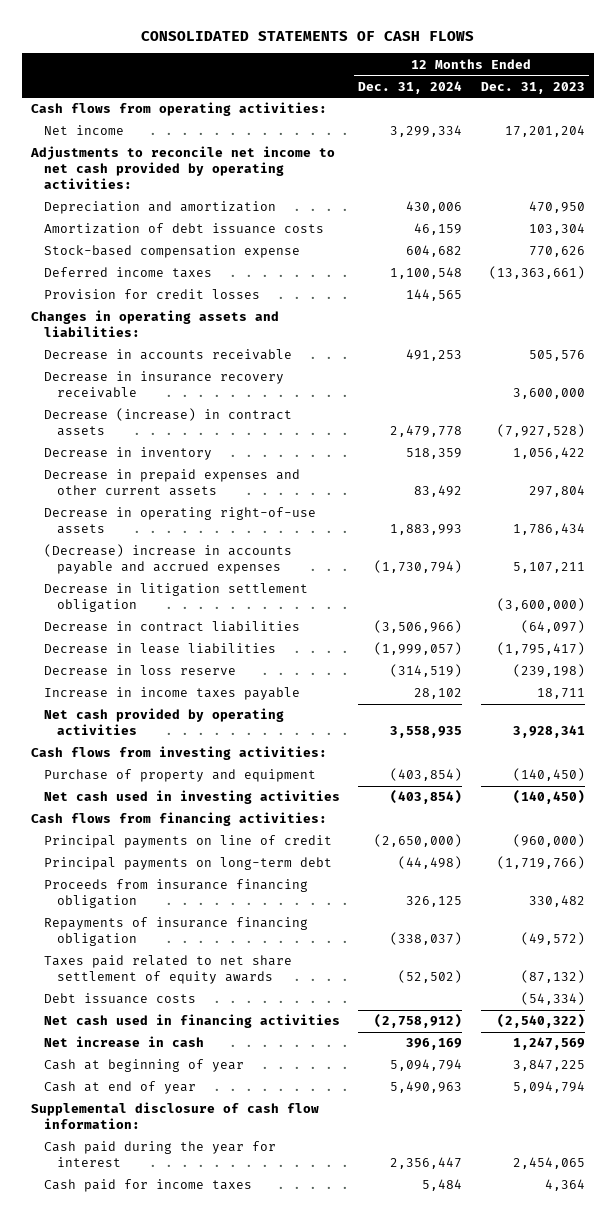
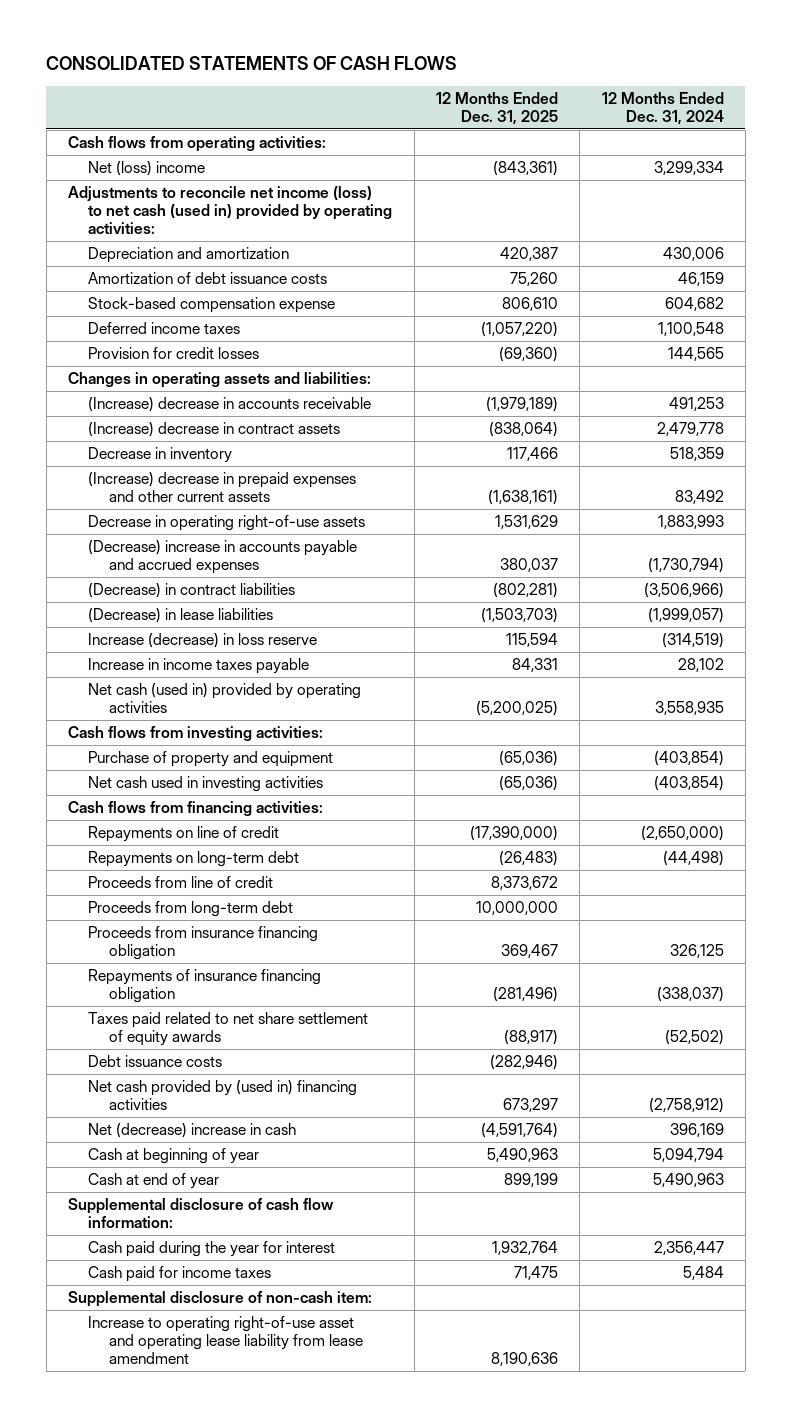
[480,81,585,94] Dec. 31, 2023 -> none
none -> [435,91,558,125] 12 Months Ended Dec. 31, 2025
[43,125,124,136] Net income -> [88,161,206,177] Net (loss) income
[29,146,335,189] Adjustments to reconcile net income to net cash provided by operating activities: -> [67,186,393,235] Adjustments to reconcile net income (loss) to net cash (used in) provided by operating activities:
[43,371,284,399] Decrease in insurance recovery receivable -> none
[43,349,292,361] Decrease in accounts receivable -> [88,397,372,413] (Increase) decrease in accounts receivable
[43,408,292,437] Decrease (increase) in contract assets -> [88,422,341,438] (Increase) decrease in contract assets
[43,469,300,497] Decrease in prepaid expenses and other current assets -> [88,472,357,503] (Increase) decrease in prepaid expenses and other current assets
[43,583,308,613] Decrease in litigation settlement obligation -> none
[43,621,300,633] Decrease in contract liabilities -> [88,583,296,599] (Decrease) in contract liabilities
[43,643,276,655] Decrease in lease liabilities -> [88,608,274,624] (Decrease) in lease liabilities
[43,665,236,677] Decrease in loss reserve -> [88,633,318,649] Increase (decrease) in loss reserve
[43,708,284,736] Net cash provided by operating activities -> [88,683,362,714] Net cash (used in) provided by operating activities
[43,835,332,849] Principal payments on line of credit -> [88,826,280,843] Repayments on line of credit
[43,857,332,871] Principal payments on long-term debt -> [88,851,300,868] Repayments on long-term debt
none -> [88,876,274,889] Proceeds from line of credit
none -> [88,901,294,918] Proceeds from long-term debt
[43,1014,340,1029] Net cash used in financing activities -> [88,1080,358,1111] Net cash provided by (used in) financing activities
[43,1036,204,1048] Net increase in cash -> [88,1123,297,1139] Net (decrease) increase in cash
none -> [67,1291,372,1308] Supplemental disclosure of non-cash item:
none -> [88,1316,363,1365] Increase to operating right-of-use asset and operating lease liability from lease amendment

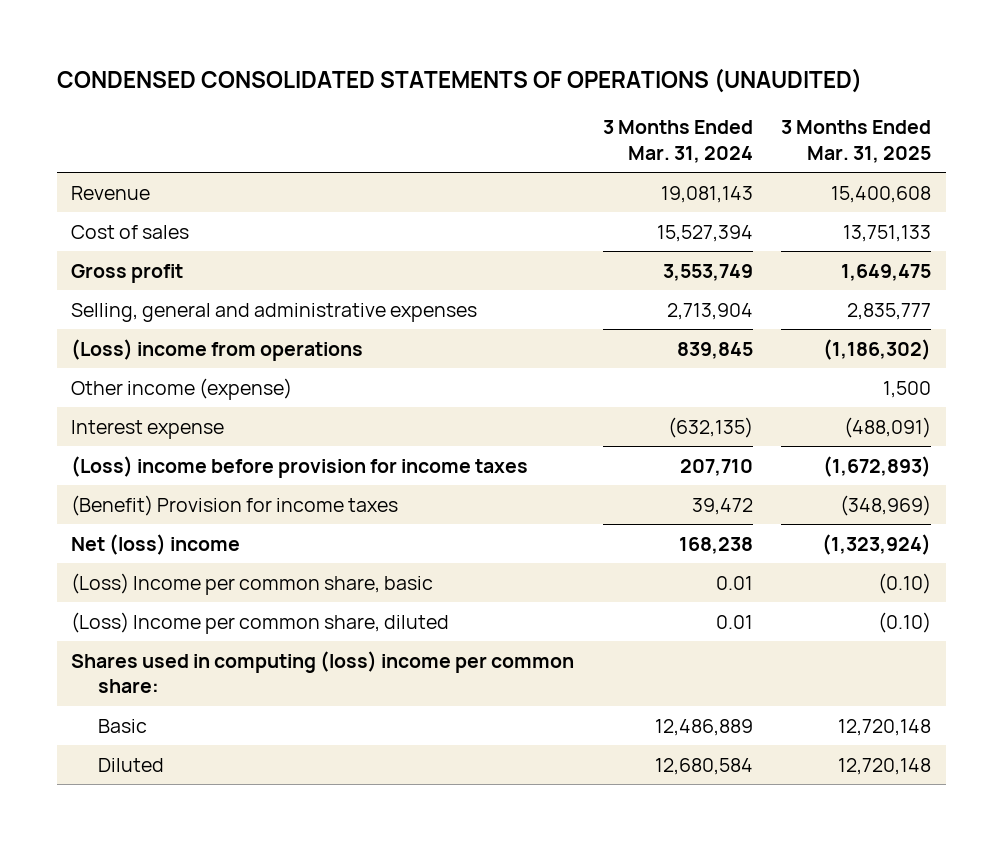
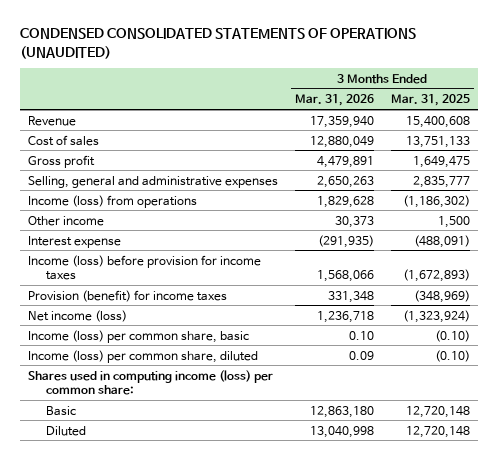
[602,120,753,163] 3 Months Ended Mar. 31, 2024 -> none
none -> [294,94,374,107] Mar. 31, 2026
[71,338,364,361] (Loss) income from operations -> [28,194,198,208] Income (loss) from operations
[71,377,293,400] Other income (expense) -> [28,215,105,226] Other income
[71,455,529,478] (Loss) income before provision for income taxes -> [28,254,262,281] Income (loss) before provision for income taxes
[71,494,399,516] (Benefit) Provision for income taxes -> [28,289,228,302] Provision (benefit) for income taxes
[71,533,241,555] Net (loss) income -> [28,309,128,322] Net income (loss)
[71,572,434,595] (Loss) Income per common share, basic -> [28,329,250,343] Income (loss) per common share, basic
[71,611,450,634] (Loss) Income per common share, diluted -> [28,349,259,363] Income (loss) per common share, diluted
[71,650,575,694] Shares used in computing (loss) income per common share: -> [28,369,274,396] Shares used in computing income (loss) per common share:

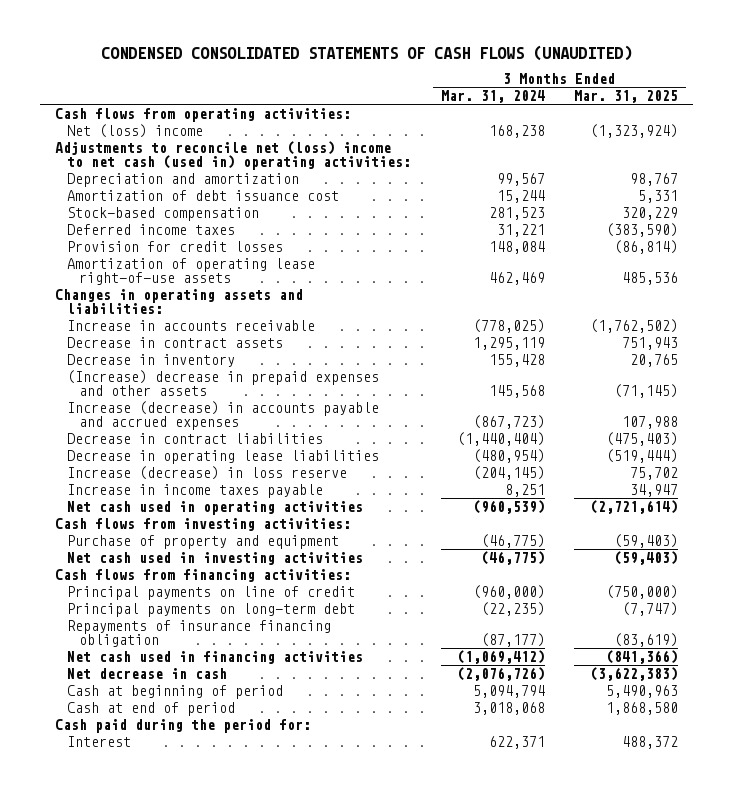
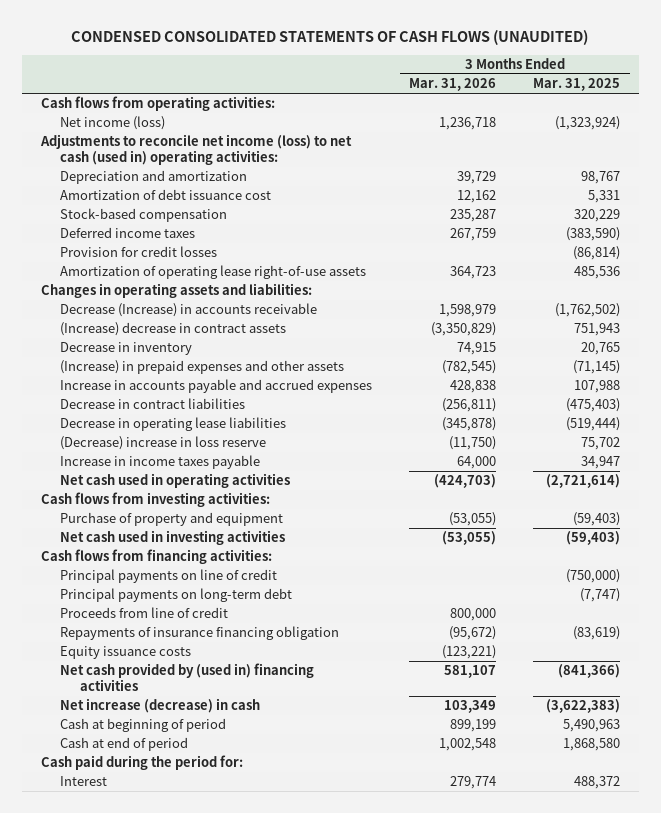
[440,90,545,104] Mar. 31, 2024 -> none
none -> [409,78,497,92] Mar. 31, 2026
[67,123,204,138] Net (loss) income -> [60,116,166,131] Net income (loss)
[55,140,412,170] Adjustments to reconcile net (loss) income to net cash (used in) operating activities: -> [39,134,352,165] Adjustments to reconcile net income (loss) to net cash (used in) operating activities:
[67,319,316,331] Increase in accounts receivable -> [60,303,318,318] Decrease (Increase) in accounts receivable
[67,336,284,348] Decrease in contract assets -> [60,322,287,337] (Increase) decrease in contract assets
[67,369,380,396] (Increase) decrease in prepaid expenses and other assets -> [60,360,345,375] (Increase) in prepaid expenses and other assets
[67,400,380,430] Increase (decrease) in accounts payable and accrued expenses -> [60,379,373,394] Increase in accounts payable and accrued expenses
[67,465,348,480] Increase (decrease) in loss reserve -> [60,436,267,451] (Decrease) increase in loss reserve
none -> [60,607,229,619] Proceeds from line of credit
none -> [60,646,192,660] Equity issuance costs
[67,650,364,664] Net cash used in financing activities -> [60,663,315,691] Net cash provided by (used in) financing activities
[67,667,228,679] Net decrease in cash -> [60,698,261,714] Net increase (decrease) in cash

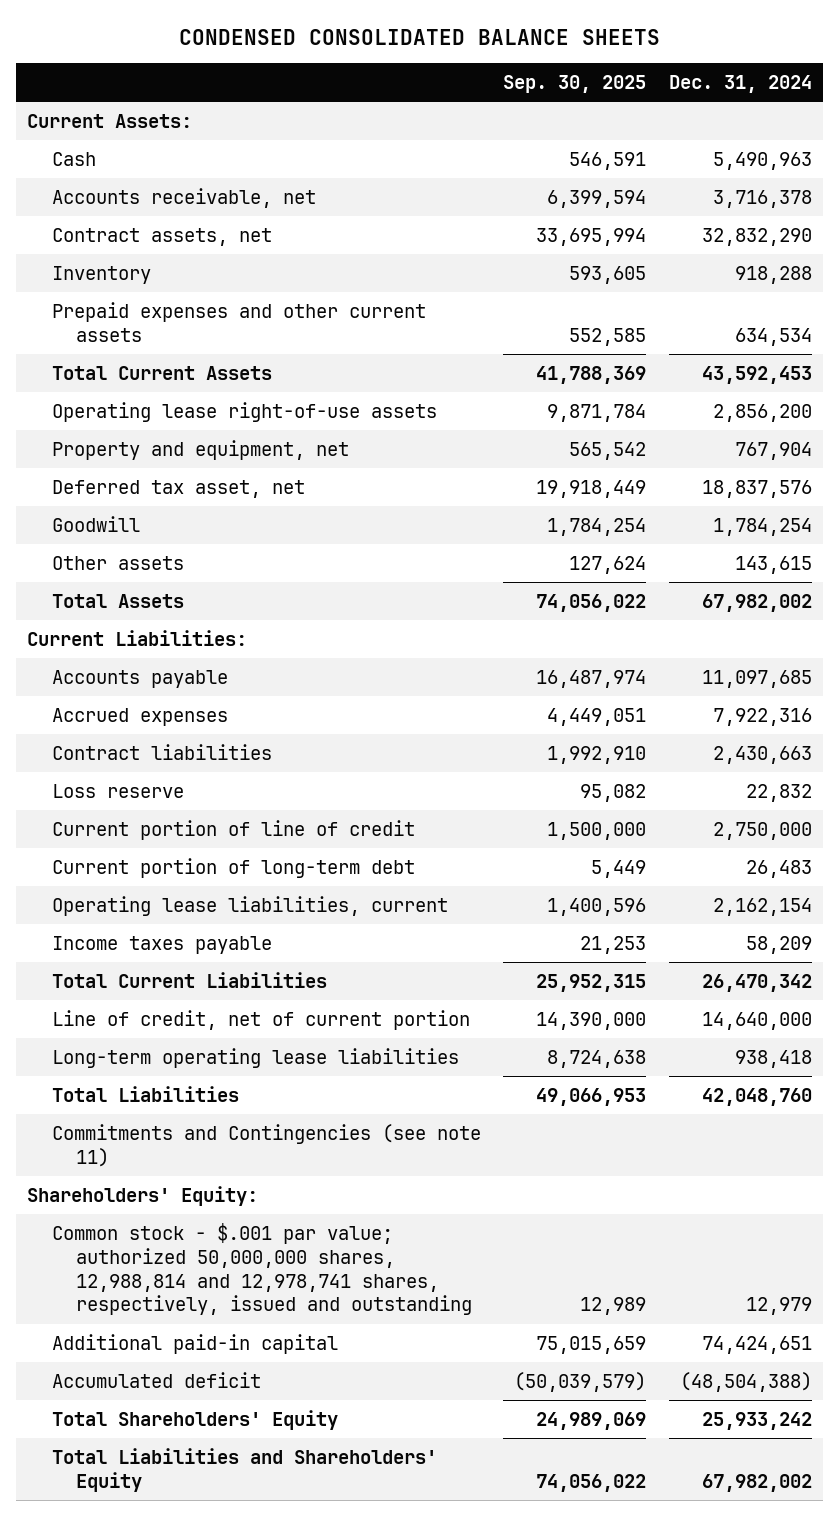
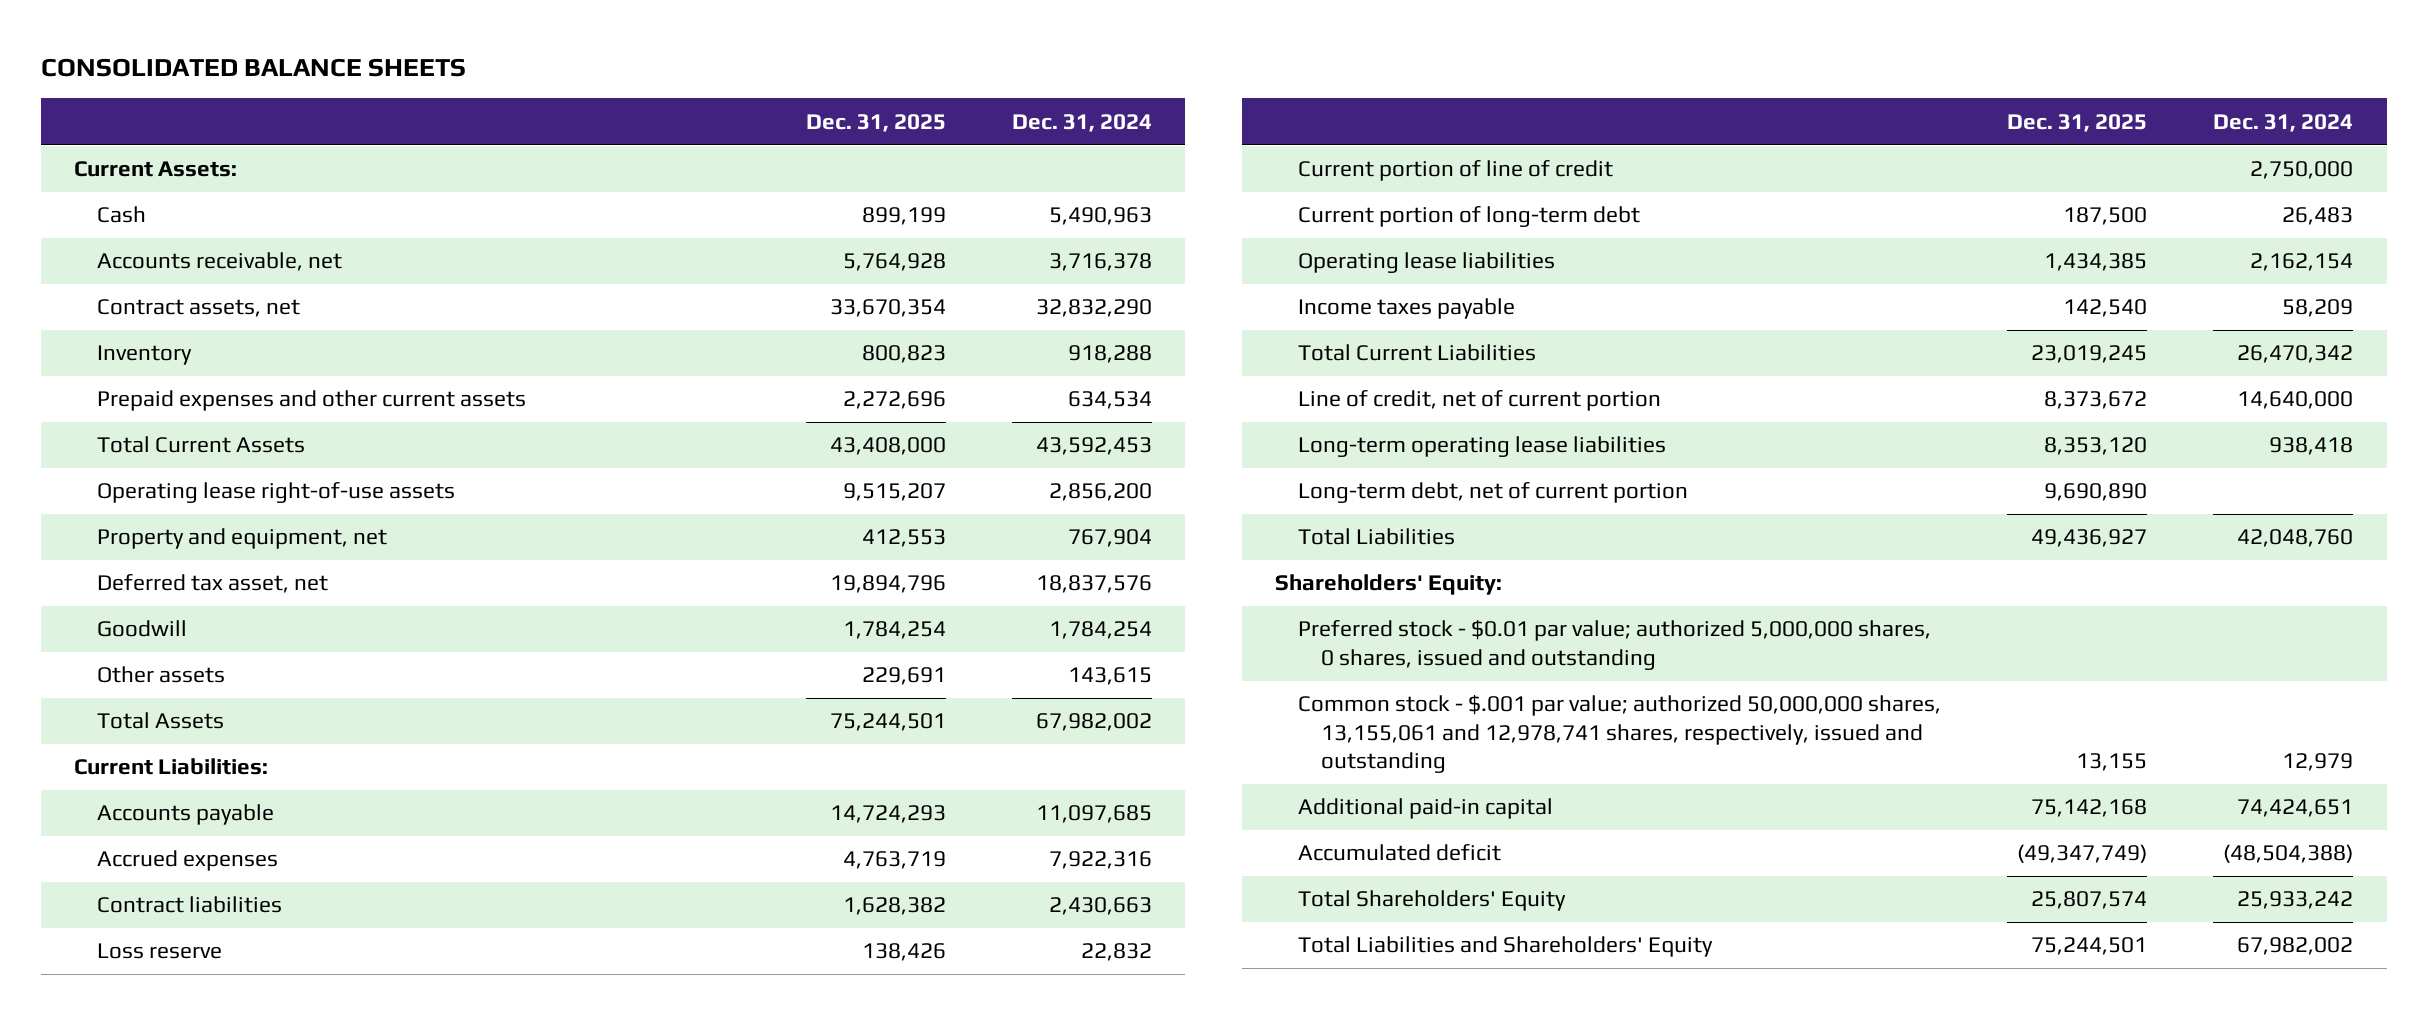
[178,28,660,45] CONDENSED CONSOLIDATED BALANCE SHEETS -> [40,57,466,77] CONSOLIDATED BALANCE SHEETS
[503,74,647,93] Sep. 30, 2025 -> none
none -> [805,113,946,132] Dec. 31, 2025
[51,895,448,916] Operating lease liabilities, current -> [1298,252,1556,274] Operating lease liabilities
none -> [1298,482,1689,504] Long-term debt, net of current portion
[51,1123,481,1167] Commitments and Contingencies (see note 11) -> none
none -> [1298,620,1932,670] Preferred stock - $0.01 par value; authorized 5,000,000 shares, 0 shares, issued and outstanding
[51,1222,473,1316] Common stock - $.001 par value; authorized 50,000,000 shares, 12,988,814 and 12,978,741 shares, respectively, issued and outstanding -> [1298,695,1942,774] Common stock - $.001 par value; authorized 50,000,000 shares, 13,155,061 and 12,978,741 shares, respectively, issued and outstanding

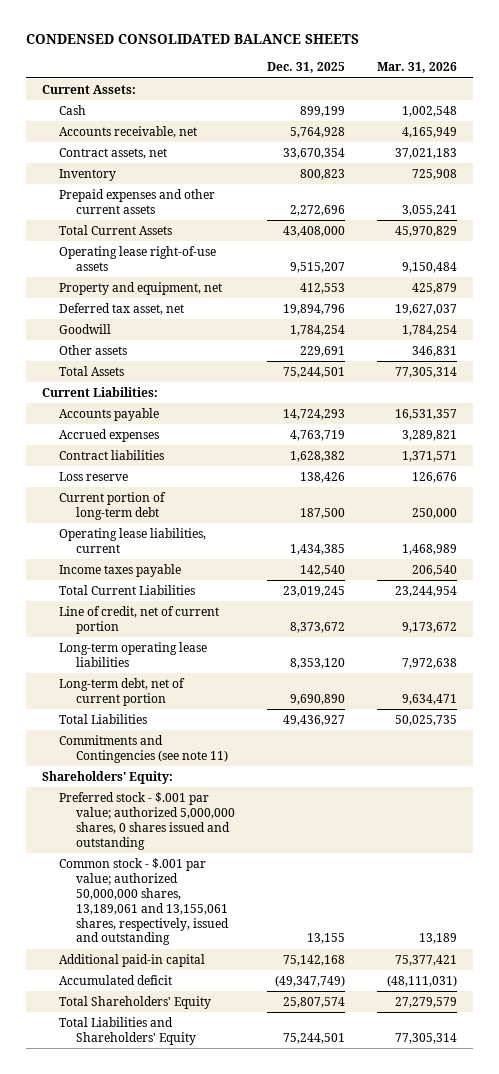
[40,57,466,77] CONSOLIDATED BALANCE SHEETS -> [25,34,359,45] CONDENSED CONSOLIDATED BALANCE SHEETS
[1012,113,1153,132] Dec. 31, 2024 -> none
none -> [377,62,458,74] Mar. 31, 2026
[1298,160,1614,182] Current portion of line of credit -> none
[1298,252,1556,274] Operating lease liabilities -> [59,527,207,553] Operating lease liabilities, current
none -> [59,734,229,763] Commitments and Contingencies (see note 11)
[1298,620,1932,670] Preferred stock - $0.01 par value; authorized 5,000,000 shares, 0 shares, issued and outstanding -> [59,791,236,850] Preferred stock - $.001 par value; authorized 5,000,000 shares, 0 shares issued and outstanding
[1298,695,1942,774] Common stock - $.001 par value; authorized 50,000,000 shares, 13,155,061 and 12,978,741 shares, respectively, issued and outstanding -> [59,857,230,946] Common stock - $.001 par value; authorized 50,000,000 shares, 13,189,061 and 13,155,061 shares, respectively, issued and outstanding

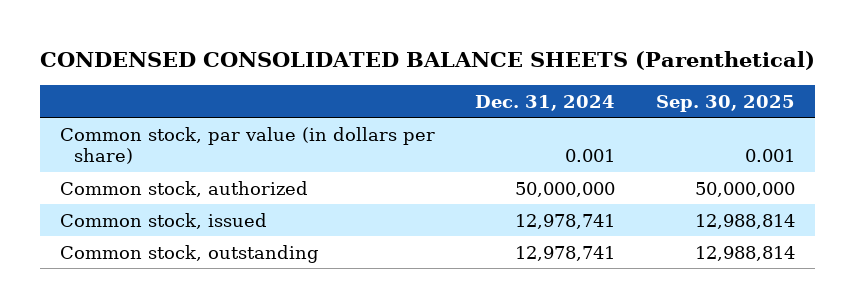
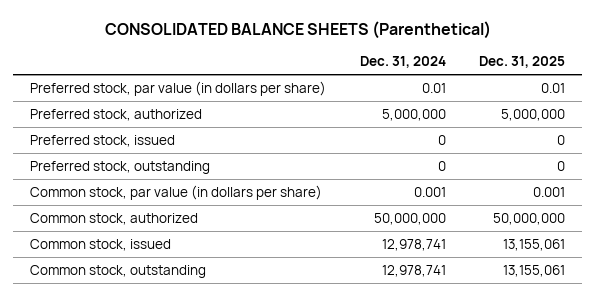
[39,51,815,71] CONDENSED CONSOLIDATED BALANCE SHEETS (Parenthetical) -> [104,20,491,39] CONSOLIDATED BALANCE SHEETS (Parenthetical)
[655,94,795,112] Sep. 30, 2025 -> none
none -> [479,56,566,69] Dec. 31, 2025
none -> [30,80,327,96] Preferred stock, par value (in dollars per share)
none -> [30,108,203,121] Preferred stock, authorized
none -> [30,134,176,147] Preferred stock, issued
none -> [30,160,211,174] Preferred stock, outstanding

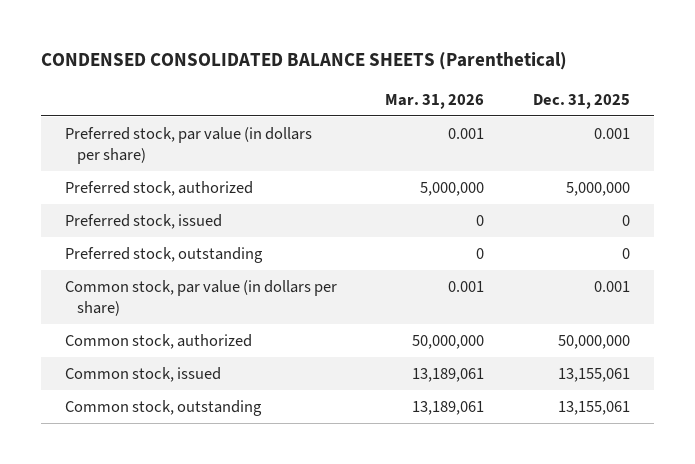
[104,20,491,39] CONSOLIDATED BALANCE SHEETS (Parenthetical) -> [40,52,567,71] CONDENSED CONSOLIDATED BALANCE SHEETS (Parenthetical)
[359,56,446,69] Dec. 31, 2024 -> none
none -> [385,93,485,109] Mar. 31, 2026
[541,82,566,93] 0.01 -> [593,127,630,139] 0.001

